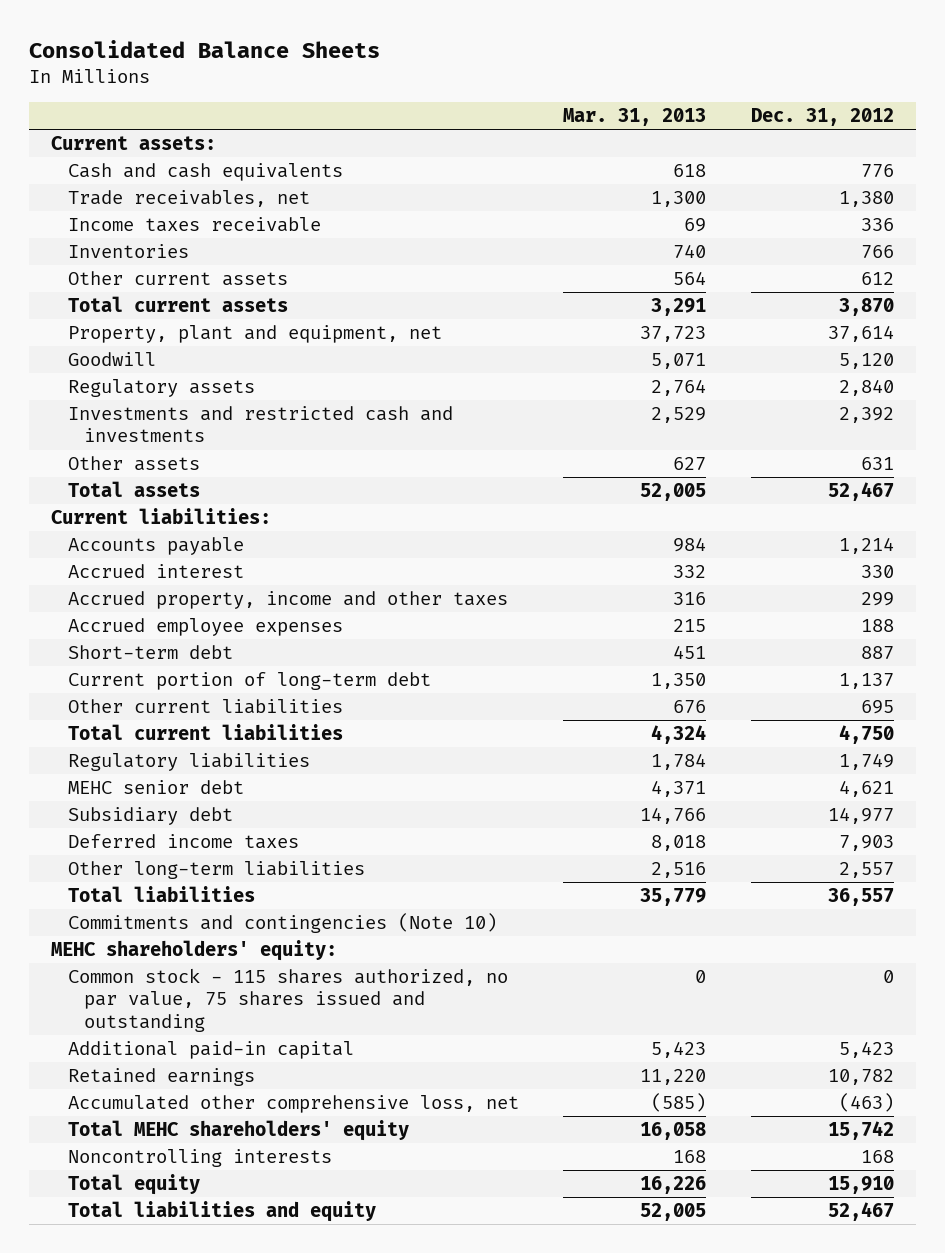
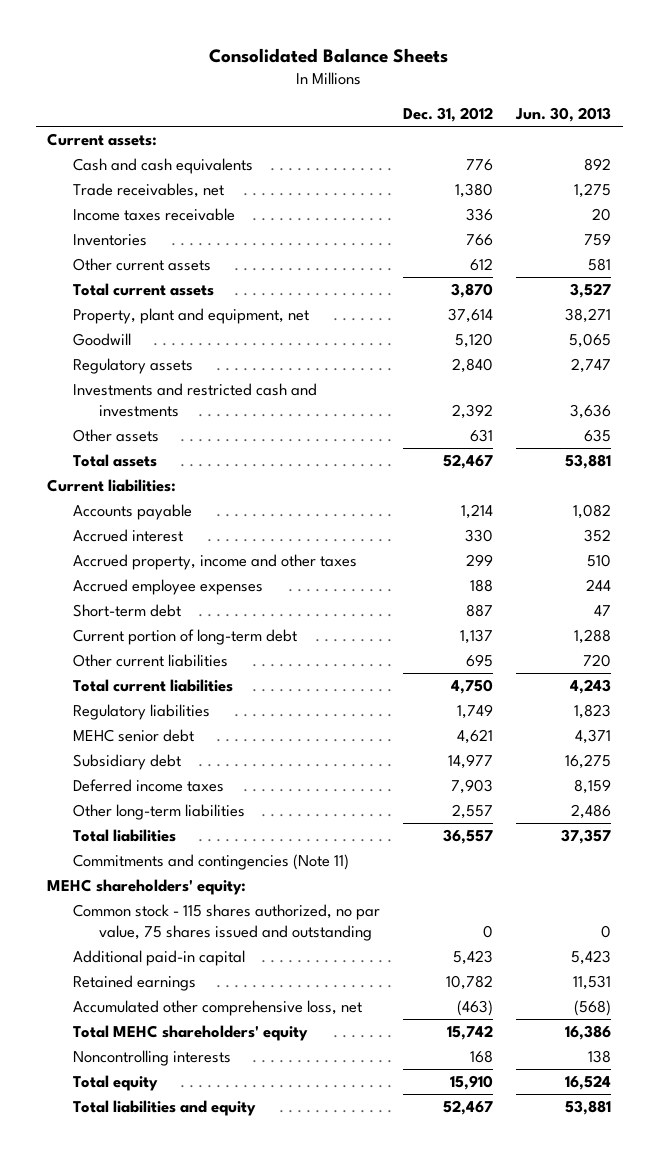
[563,107,707,126] Mar. 31, 2013 -> none
none -> [515,106,612,122] Jun. 30, 2013
[67,913,497,934] Commitments and contingencies (Note 10) -> [73,854,350,871] Commitments and contingencies (Note 11)

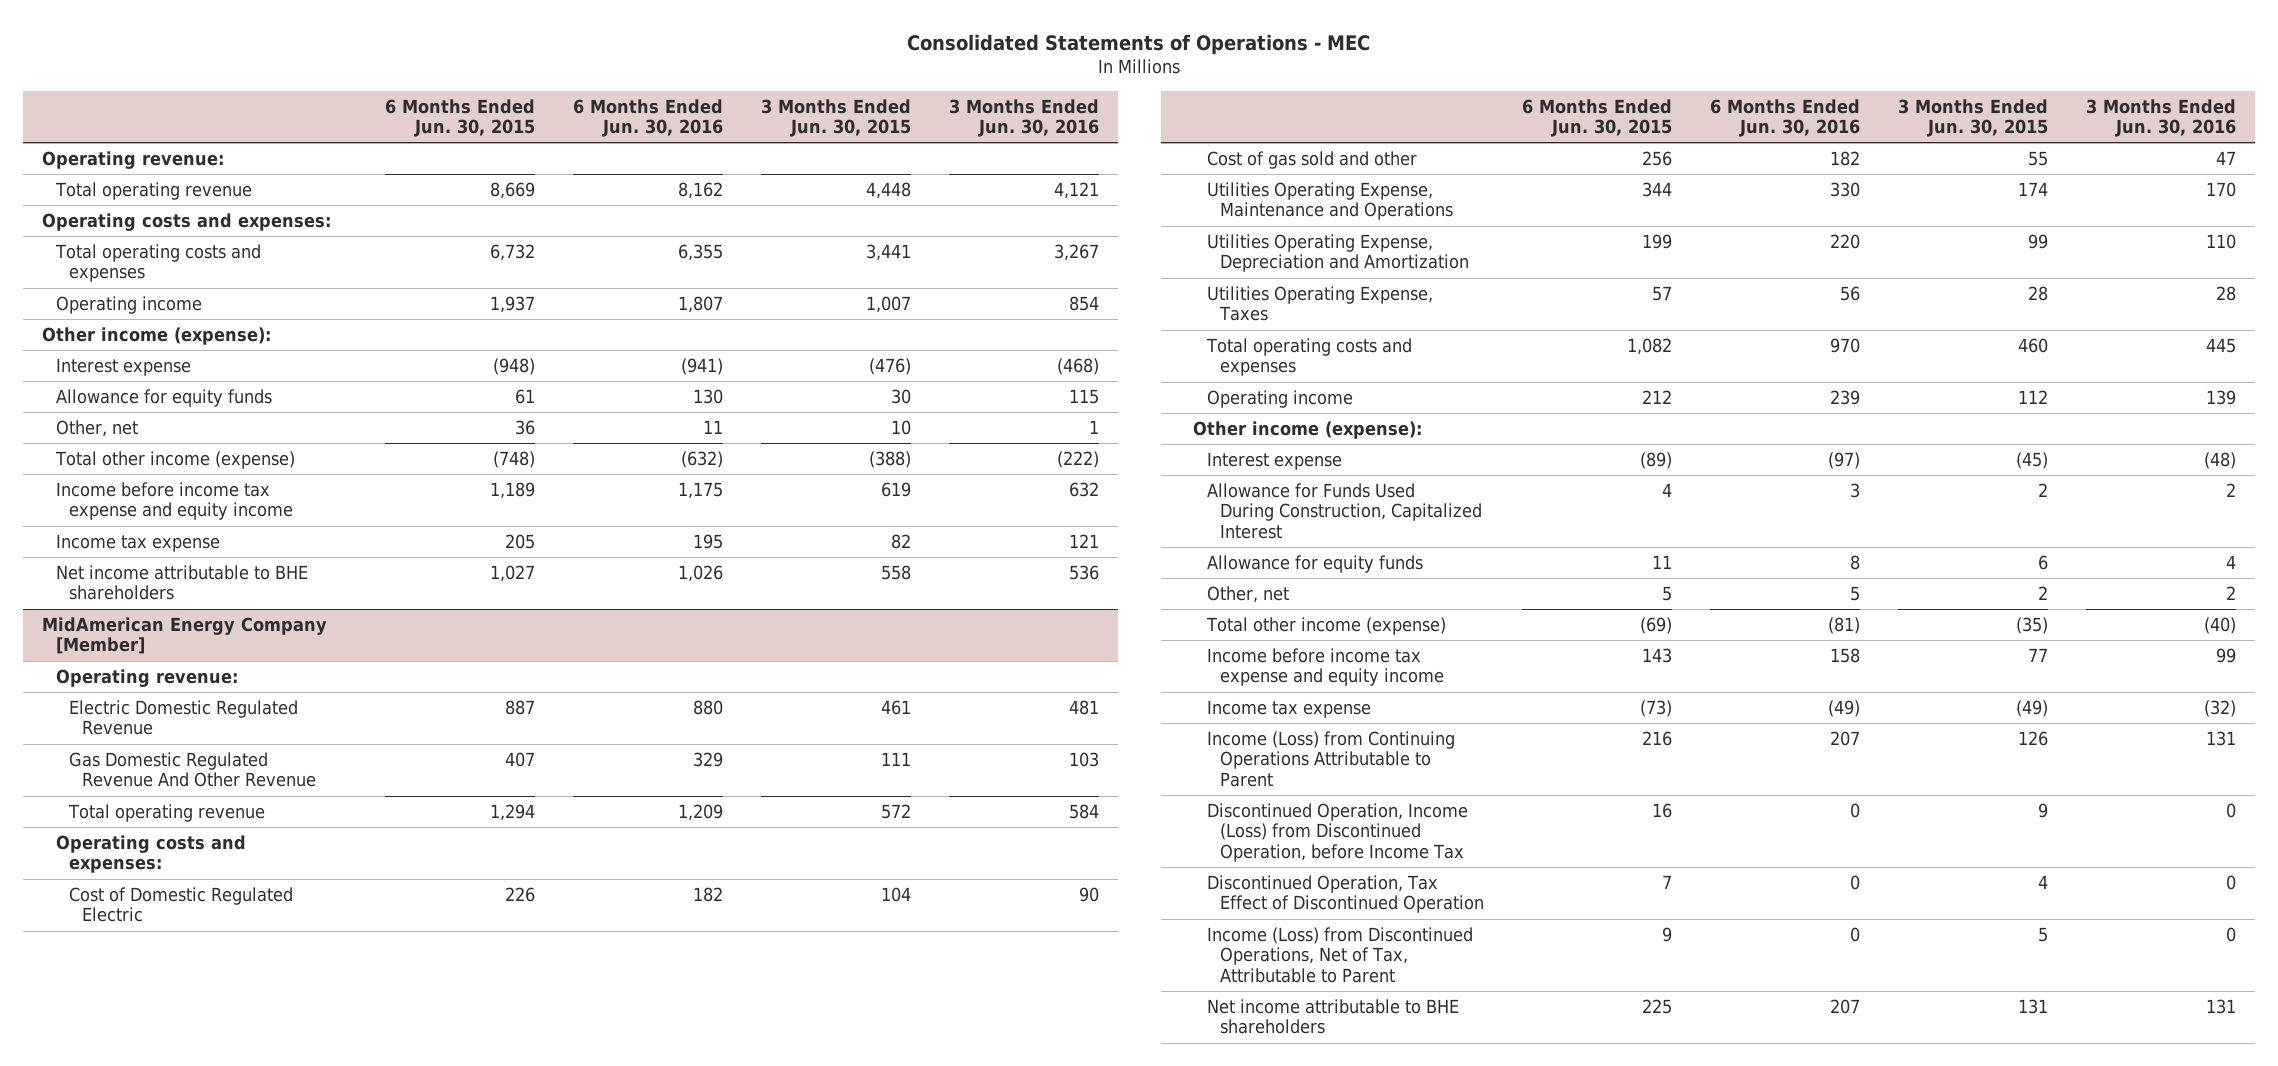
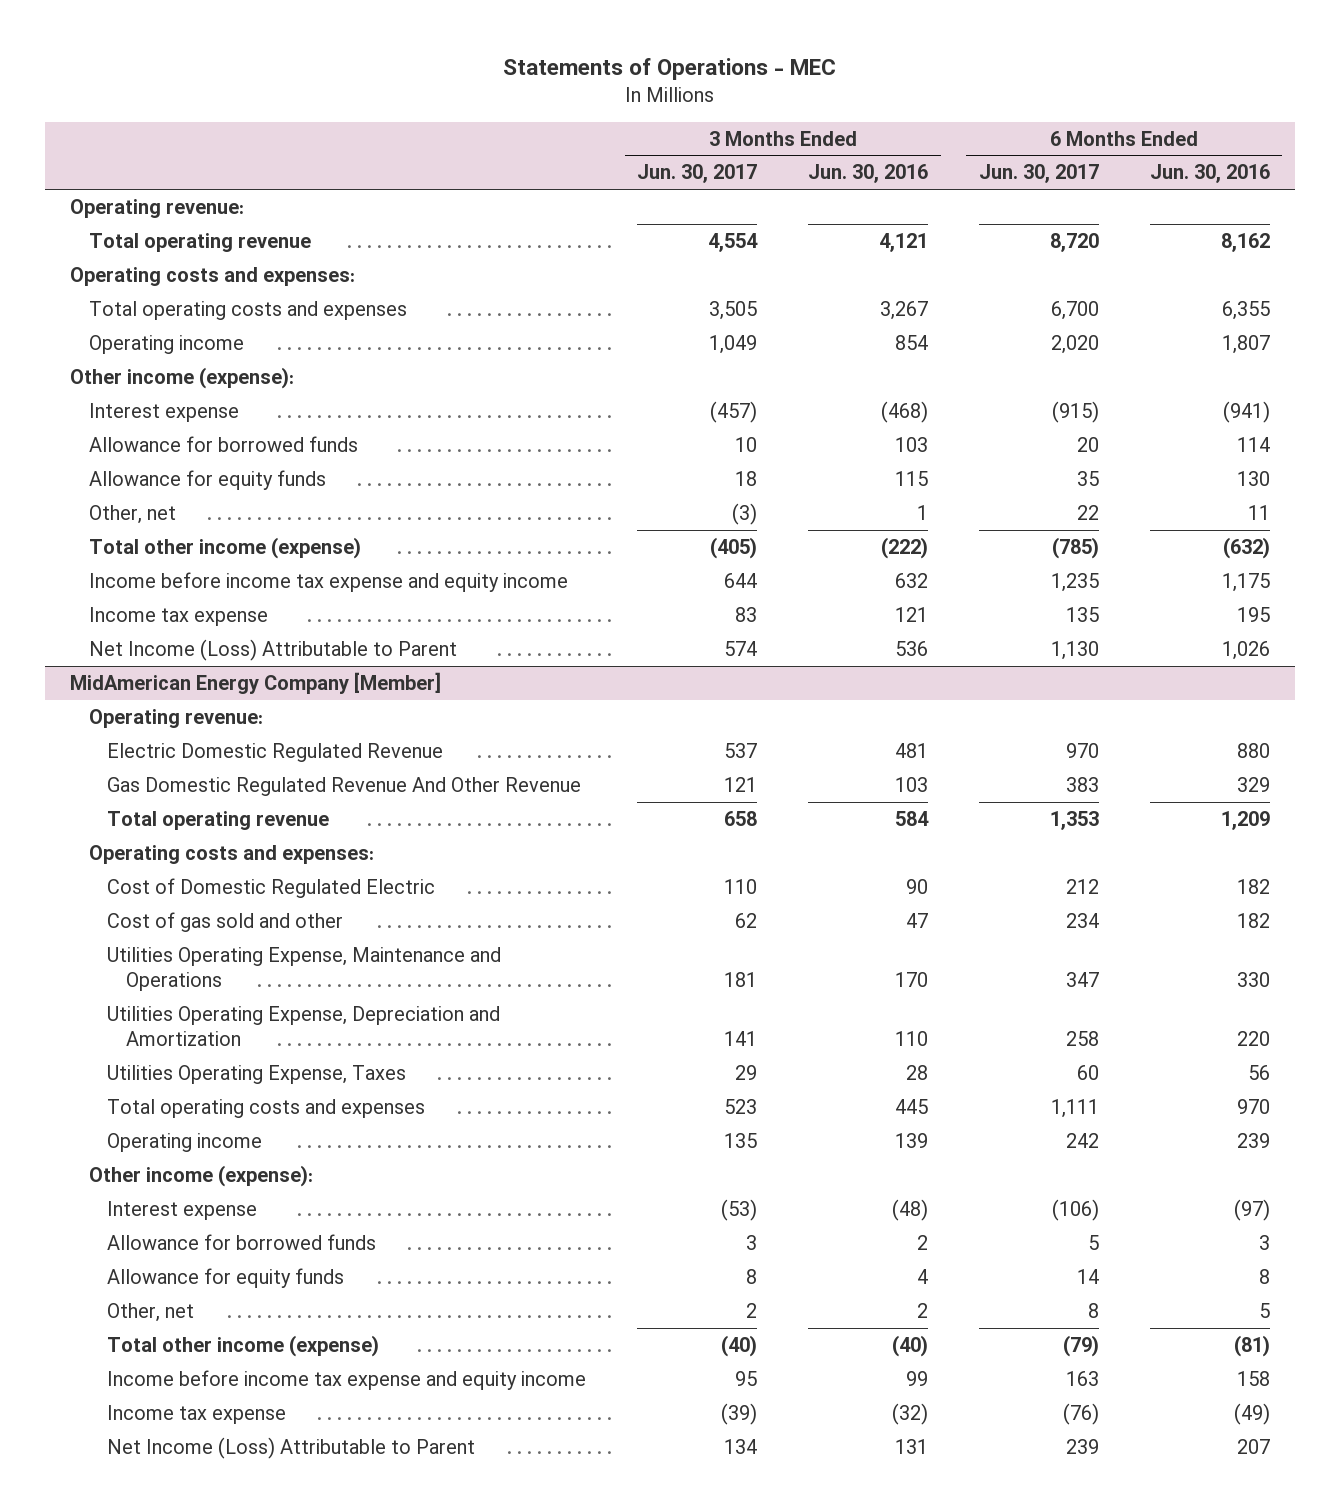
[907,34,1371,56] Consolidated Statements of Operations - MEC -> [502,58,836,81] Statements of Operations - MEC
[384,98,535,138] 6 Months Ended Jun. 30, 2015 -> none
[760,98,911,138] 3 Months Ended Jun. 30, 2015 -> none
none -> [637,164,758,184] Jun. 30, 2017
none -> [978,164,1099,184] Jun. 30, 2017
none -> [88,435,358,452] Allowance for borrowed funds
[55,564,308,601] Net income attributable to BHE shareholders -> [88,638,457,661] Net Income (Loss) Attributable to Parent
[1206,482,1483,539] Allowance for Funds Used During Construction, Capitalized Interest -> none
none -> [107,1233,377,1250] Allowance for borrowed funds
[1206,730,1455,787] Income (Loss) from Continuing Operations Attributable to Parent -> none
[1206,802,1468,862] Discontinued Operation, Income (Loss) from Discontinued Operation, before Income Tax -> none
[1206,874,1485,914] Discontinued Operation, Tax Effect of Discontinued Operation -> none
[1206,926,1473,983] Income (Loss) from Discontinued Operations, Net of Tax, Attributable to Parent -> none
[1206,998,1459,1035] Net income attributable to BHE shareholders -> [107,1436,476,1459] Net Income (Loss) Attributable to Parent

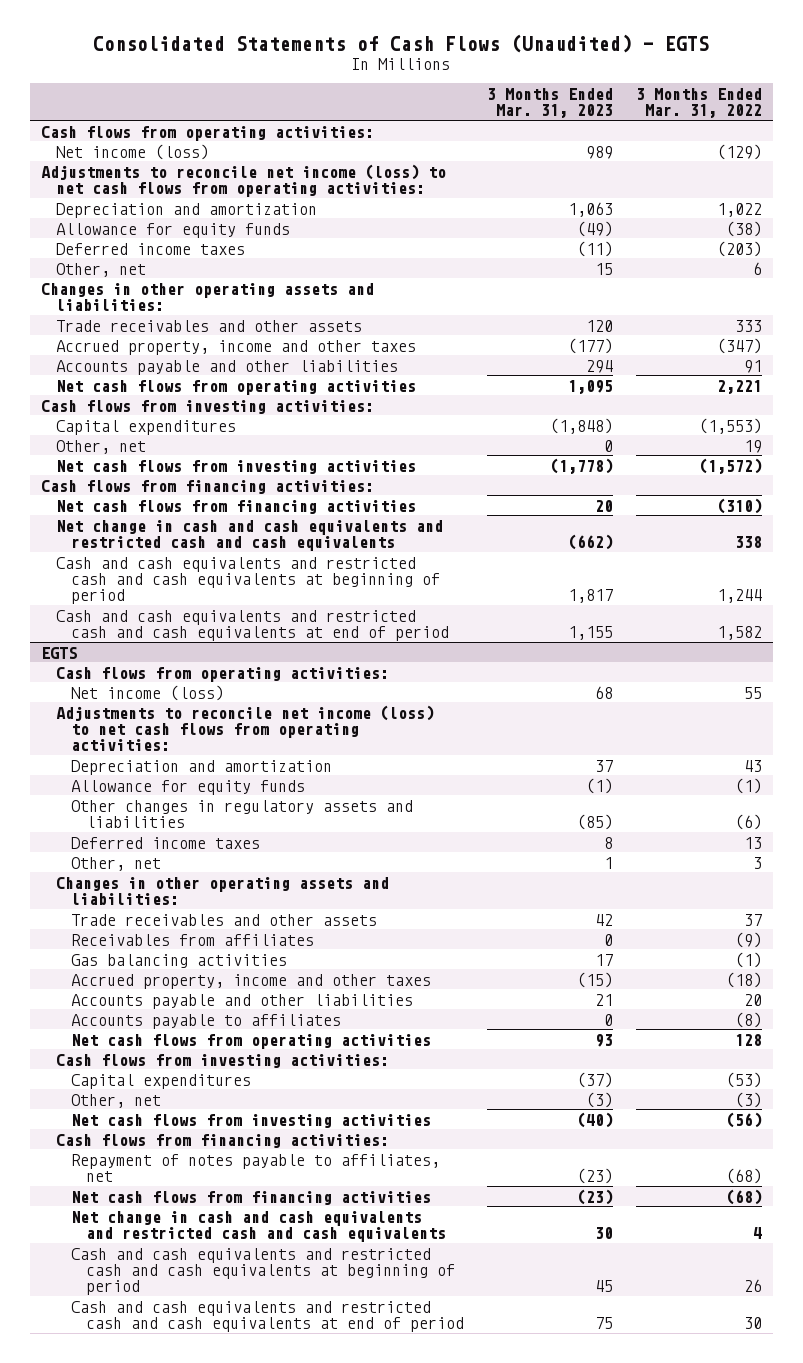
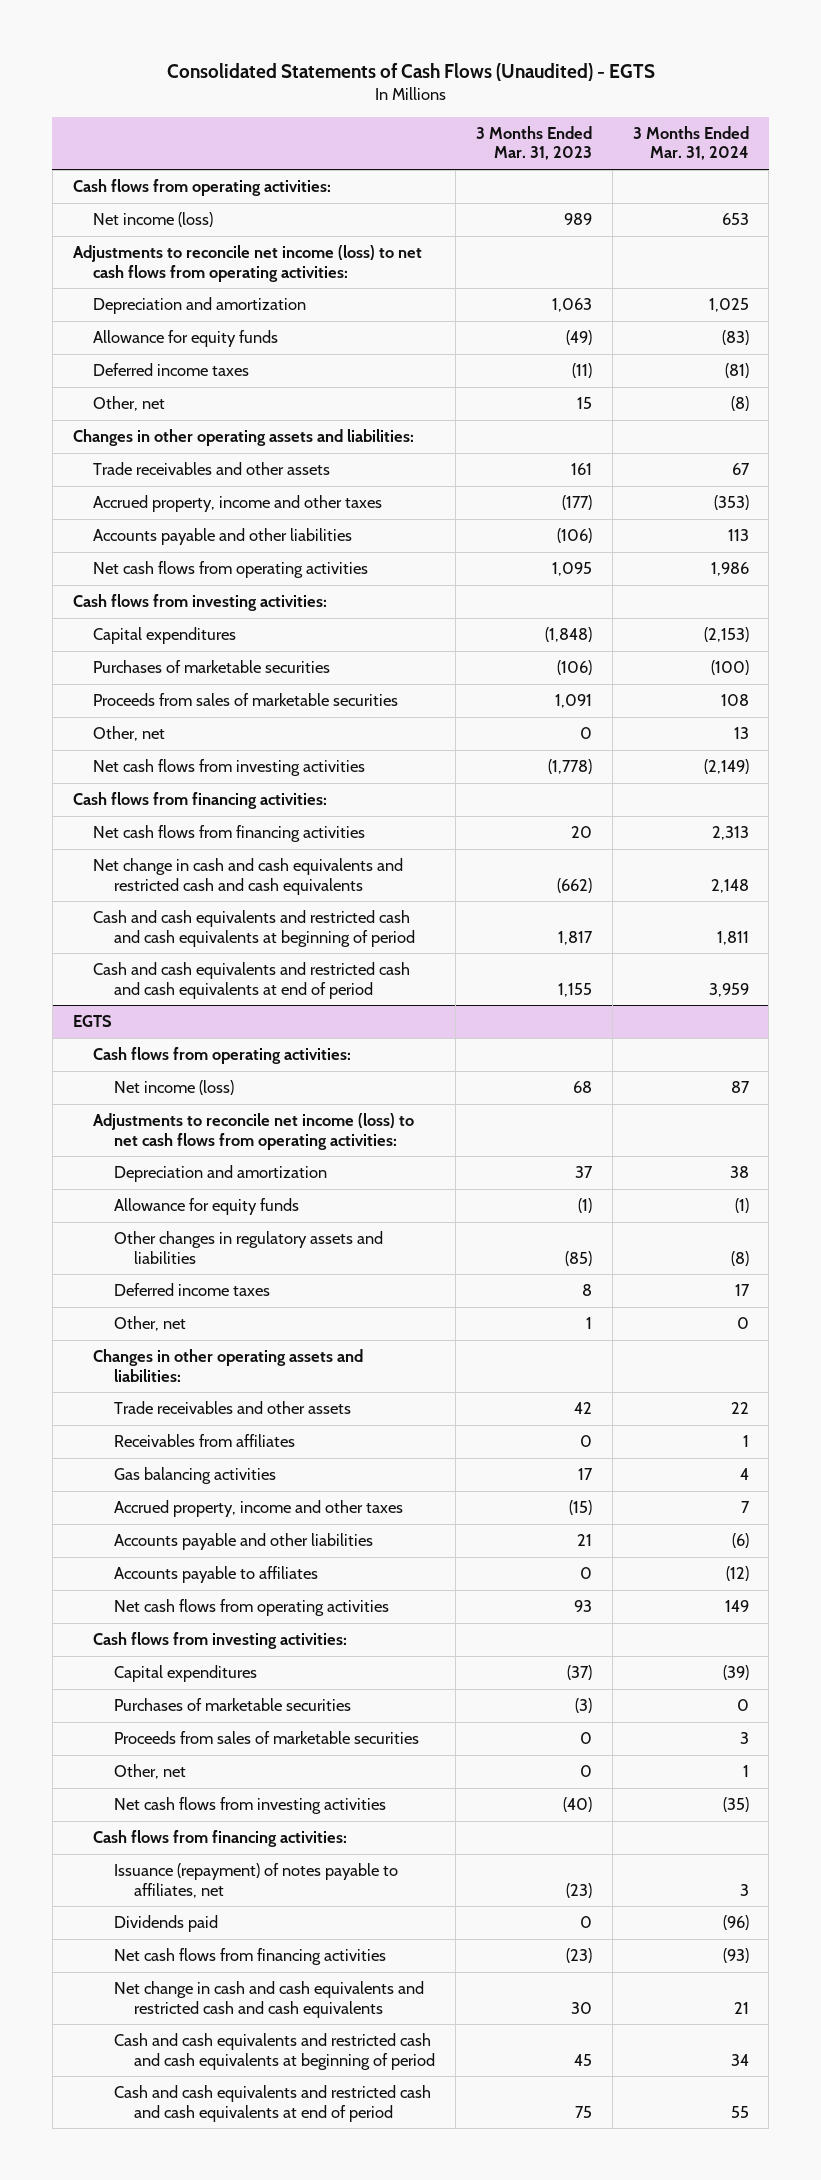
[635,88,762,119] 3 Months Ended Mar. 31, 2022 -> none
none -> [632,125,749,161] 3 Months Ended Mar. 31, 2024
[586,319,614,332] 120 -> [570,463,592,476] 161
[586,359,614,373] 294 -> [556,528,592,544] (106)
none -> [93,660,331,674] Purchases of marketable securities
none -> [93,693,399,707] Proceeds from sales of marketable securities
none -> [113,1698,351,1712] Purchases of marketable securities
none -> [113,1731,419,1745] Proceeds from sales of marketable securities
[586,1091,614,1108] (3) -> [579,1765,592,1778] 0
[71,1153,441,1182] Repayment of notes payable to affiliates, net -> [113,1863,398,1898] Issuance (repayment) of notes payable to affiliates, net
none -> [113,1915,218,1933] Dividends paid

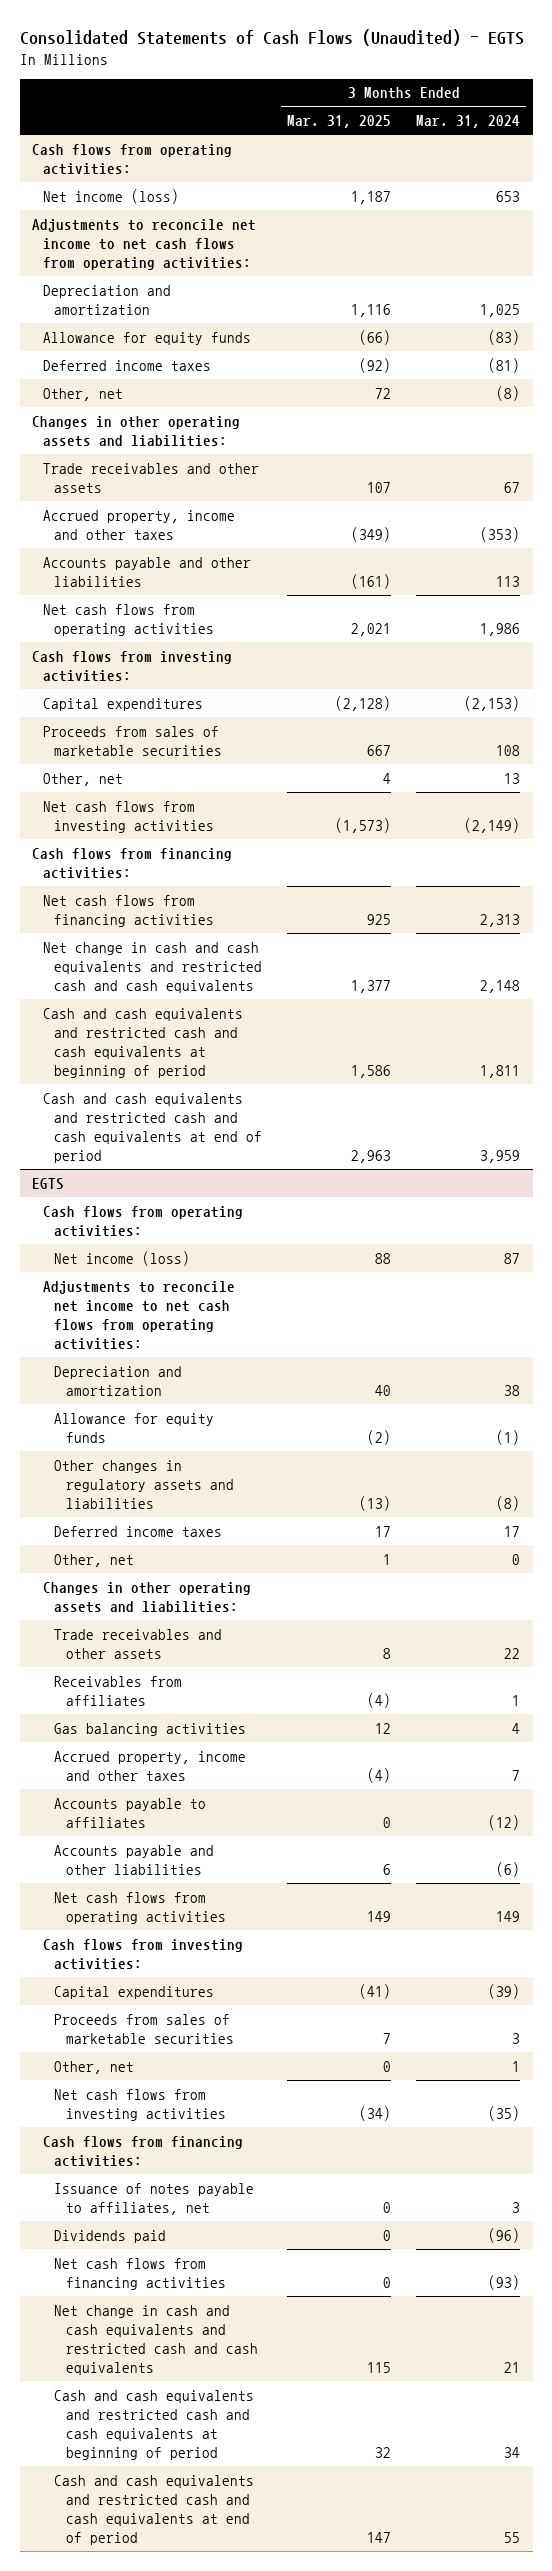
[475,125,592,161] 3 Months Ended Mar. 31, 2023 -> none
none -> [287,115,392,129] Mar. 31, 2025
[72,245,422,282] Adjustments to reconcile net income (loss) to net cash flows from operating activities: -> [32,218,257,270] Adjustments to reconcile net income to net cash flows from operating activities:
[93,660,331,674] Purchases of marketable securities -> none
[93,1113,415,1150] Adjustments to reconcile net income (loss) to net cash flows from operating activities: -> [43,1280,236,1350] Adjustments to reconcile net income to net cash flows from operating activities:
[113,1533,373,1551] Accounts payable and other liabilities -> [54,1844,215,1875] Accounts payable and other liabilities
[113,1698,351,1712] Purchases of marketable securities -> none
[113,1863,398,1898] Issuance (repayment) of notes payable to affiliates, net -> [54,2182,255,2215] Issuance of notes payable to affiliates, net

